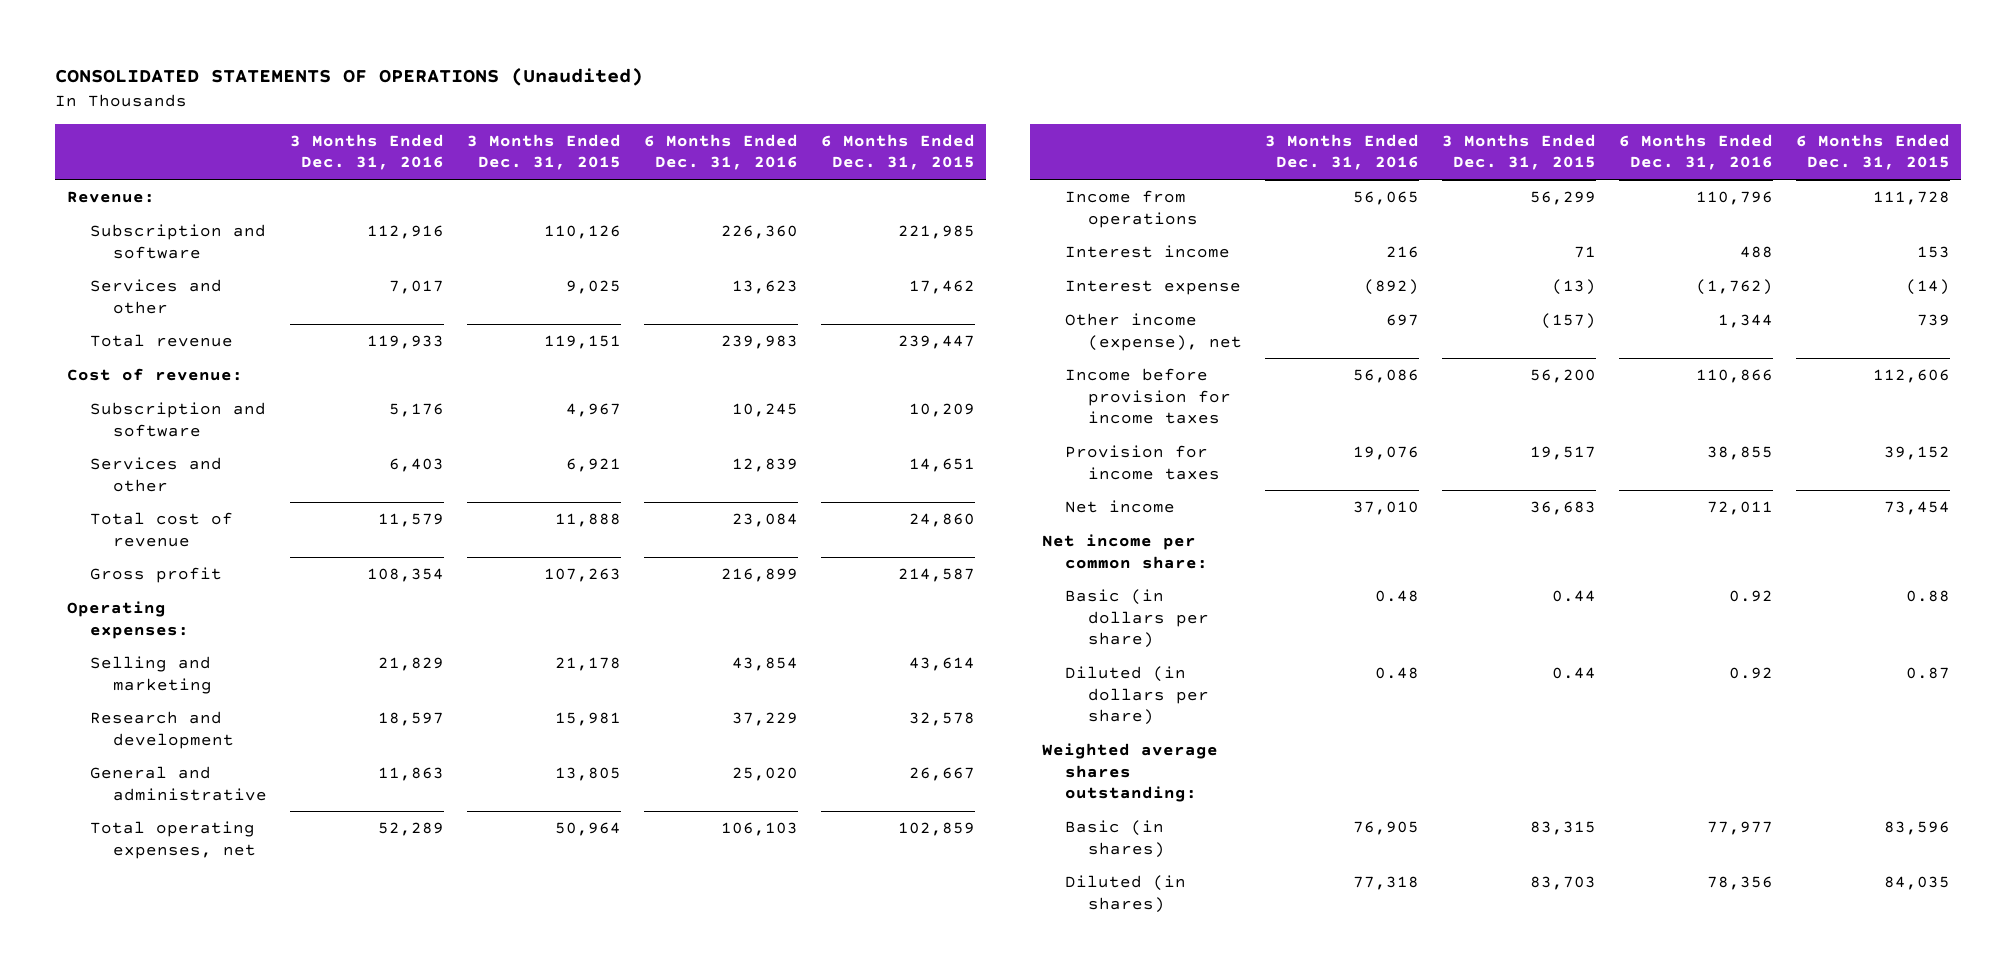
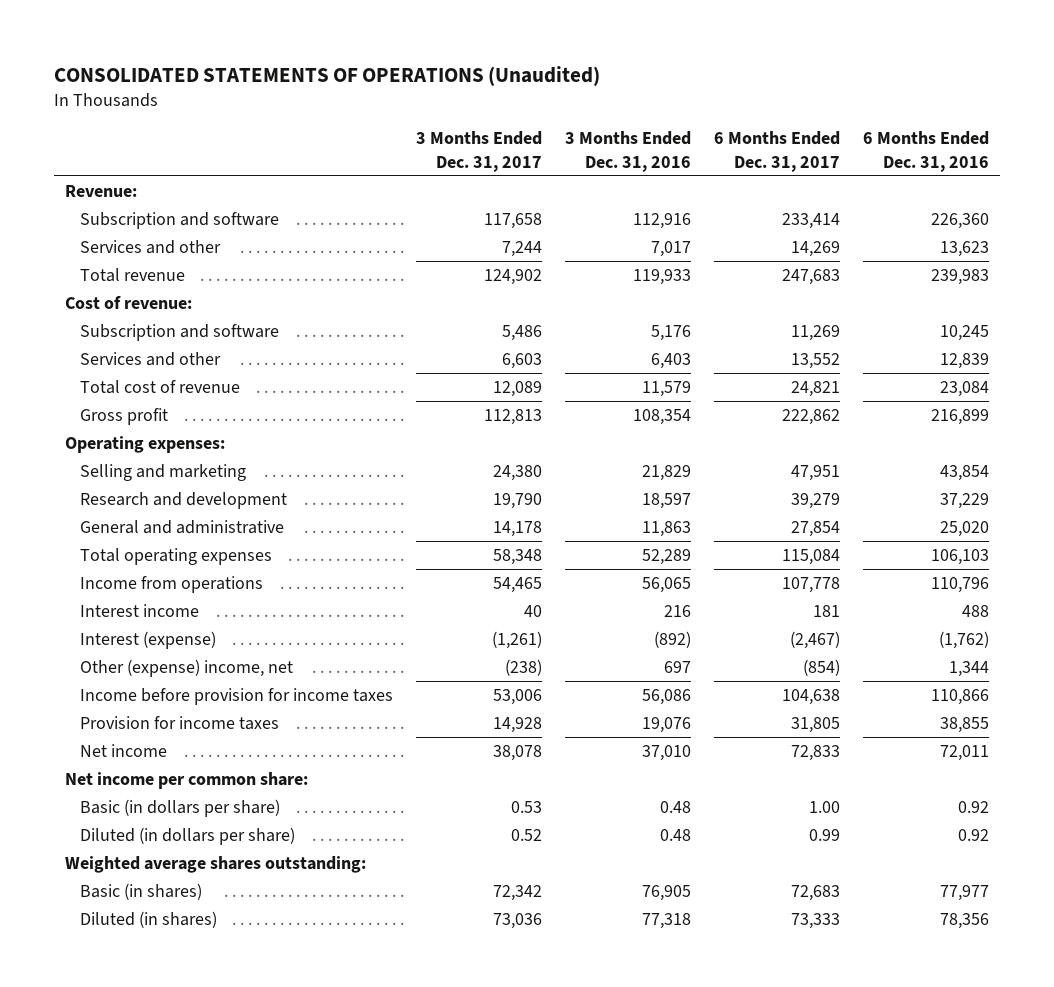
[466,133,621,171] 3 Months Ended Dec. 31, 2015 -> none
[820,133,975,171] 6 Months Ended Dec. 31, 2015 -> none
none -> [415,131,542,172] 3 Months Ended Dec. 31, 2017
none -> [713,131,840,172] 6 Months Ended Dec. 31, 2017
[89,821,256,859] Total operating expenses, net -> [79,548,272,566] Total operating expenses
[1064,280,1241,296] Interest expense -> [79,631,216,650] Interest (expense)
[1064,313,1242,351] Other income (expense), net -> [79,659,293,678] Other (expense) income, net

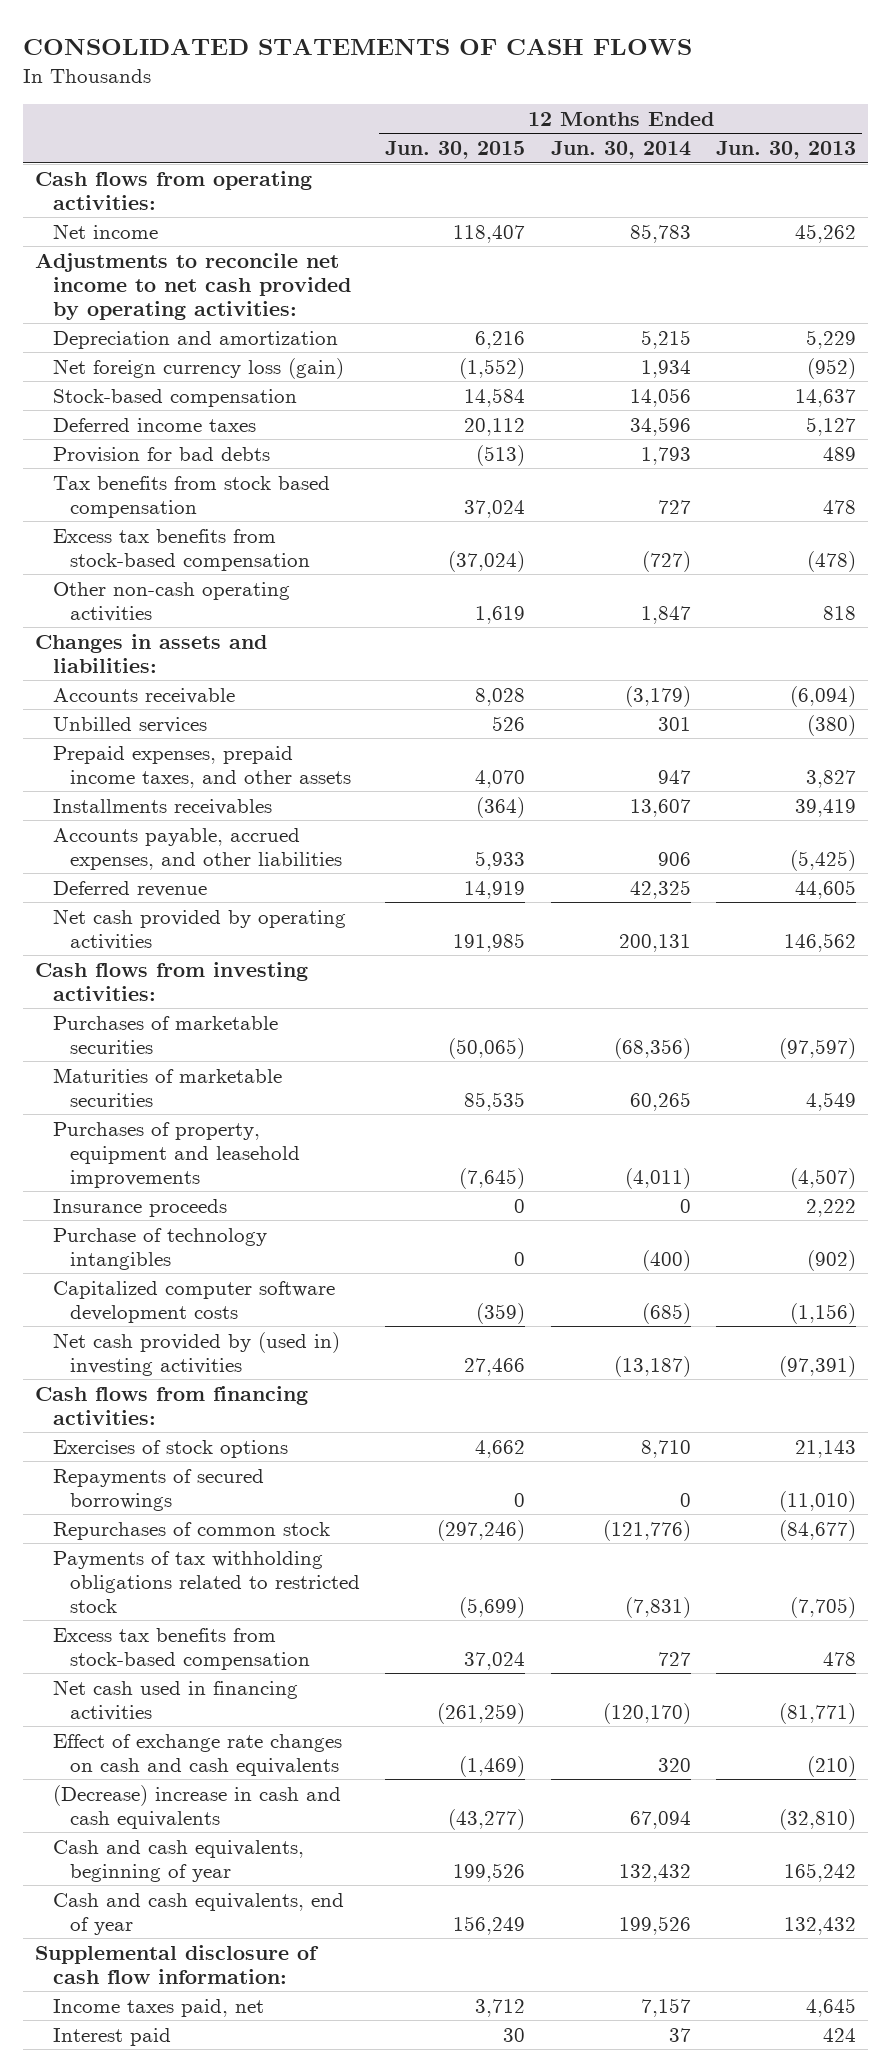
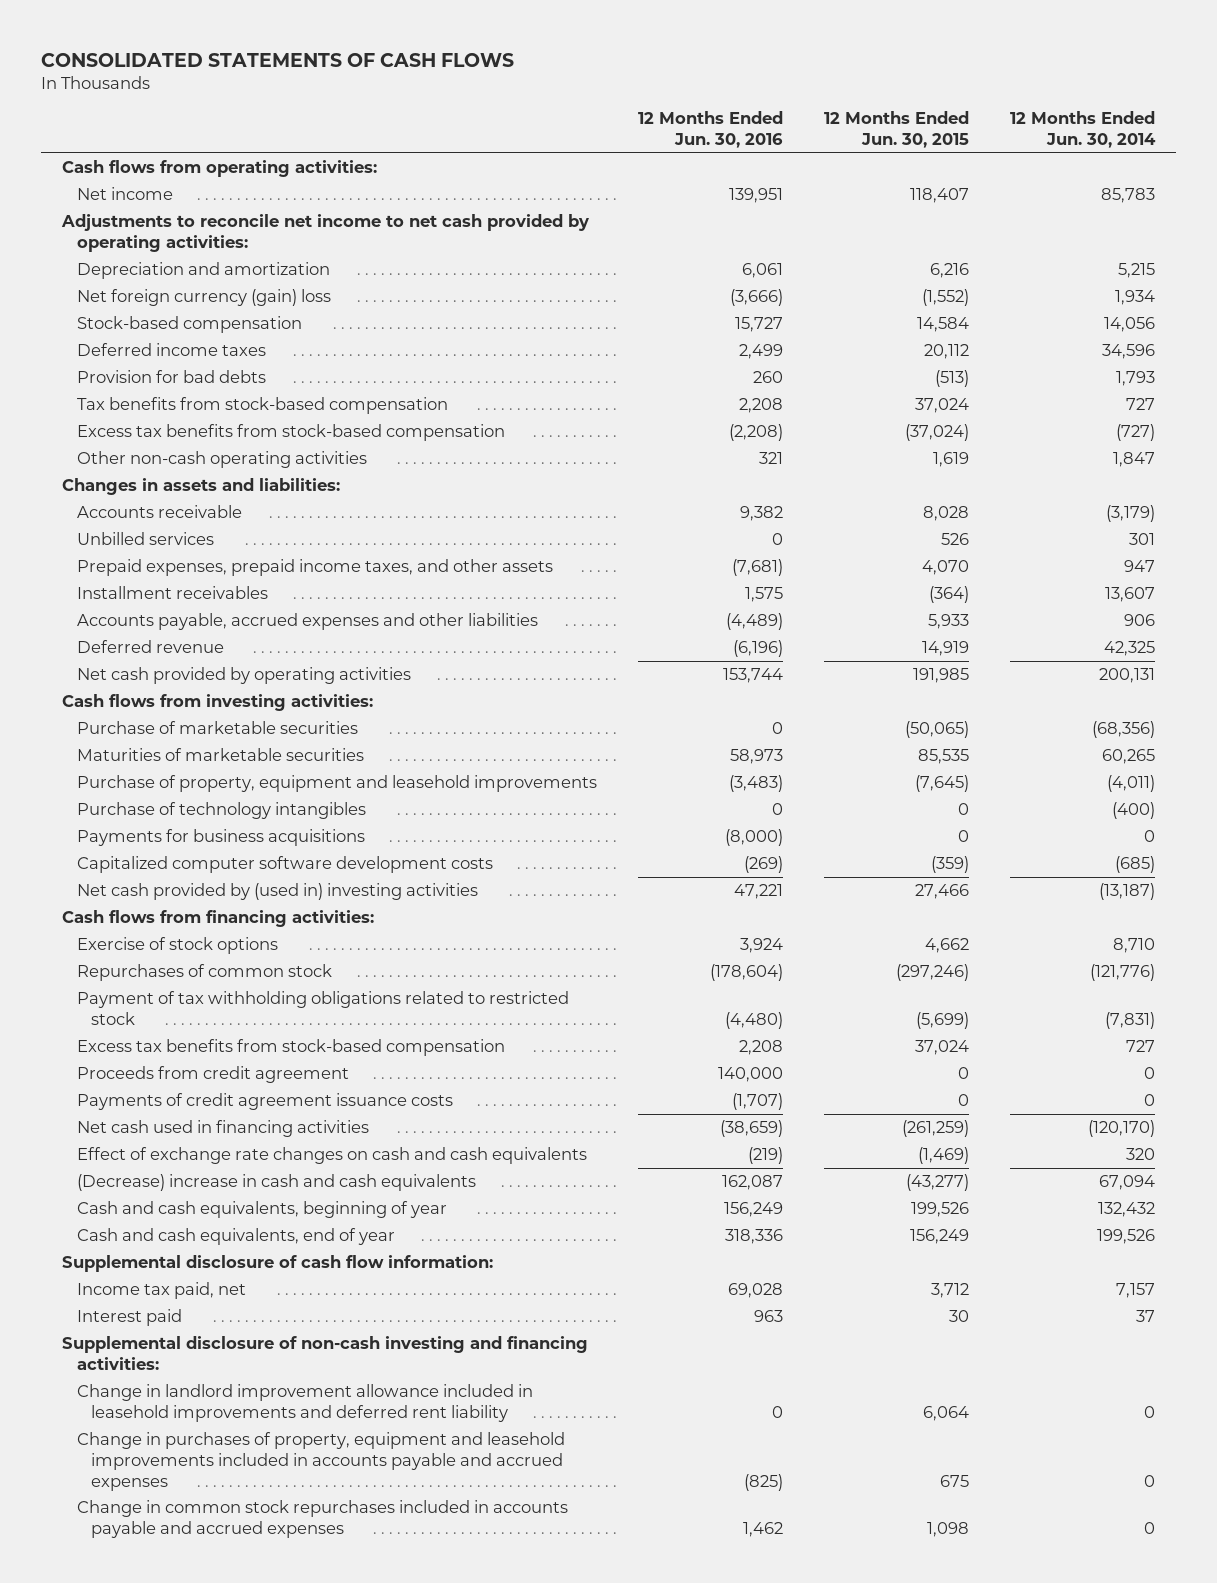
[715,141,856,160] Jun. 30, 2013 -> none
none -> [637,111,783,148] 12 Months Ended Jun. 30, 2016
[52,357,344,379] Net foreign currency loss (gain) -> [76,289,331,307] Net foreign currency (gain) loss
[52,475,330,518] Tax benefits from stock based compensation -> [76,397,448,415] Tax benefits from stock-based compensation
[52,798,272,815] Installments receivables -> [76,586,268,600] Installment receivables
[52,827,342,870] Accounts payable, accrued expenses, and other liabilities -> [76,613,538,631] Accounts payable, accrued expenses and other liabilities
[52,1015,278,1054] Purchases of marketable securities -> [76,721,358,735] Purchase of marketable securities
[52,1198,227,1217] Insurance proceeds -> none
[52,1121,300,1188] Purchases of property, equipment and leasehold improvements -> [76,775,597,793] Purchase of property, equipment and leasehold improvements
none -> [76,829,365,847] Payments for business acquisitions
[52,1468,264,1511] Repayments of secured borrowings -> none
[52,1439,288,1458] Exercises of stock options -> [76,937,278,955] Exercise of stock options
[52,1550,360,1613] Payments of tax withholding obligations related to restricted stock -> [76,991,569,1025] Payment of tax withholding obligations related to restricted stock
none -> [76,1066,349,1084] Proceeds from credit agreement
none -> [76,1093,453,1111] Payments of credit agreement issuance costs
[52,1998,264,2017] Income taxes paid, net -> [76,1282,246,1300] Income tax paid, net
none -> [62,1336,589,1370] Supplemental disclosure of non-cash investing and financing activities:
none -> [76,1384,533,1422] Change in landlord improvement allowance included in leasehold improvements and deferred rent liability
none -> [76,1432,565,1491] Change in purchases of property, equipment and leasehold improvements included in accounts payable and accrued expenses
none -> [76,1500,568,1538] Change in common stock repurchases included in accounts payable and accrued expenses

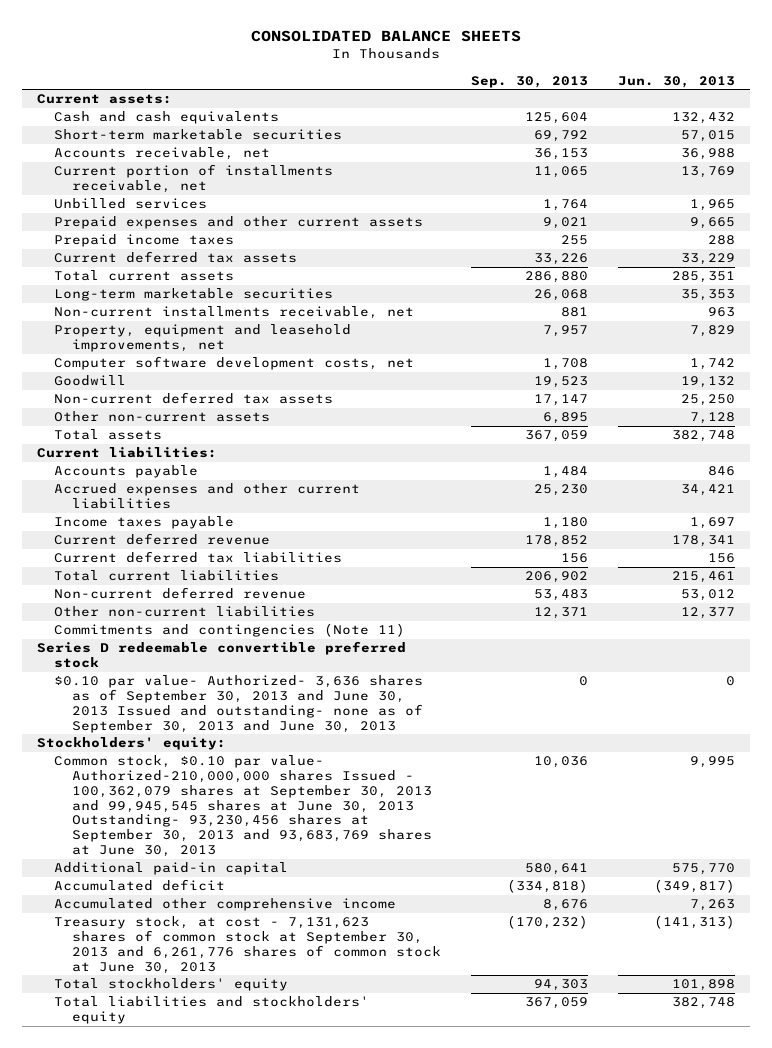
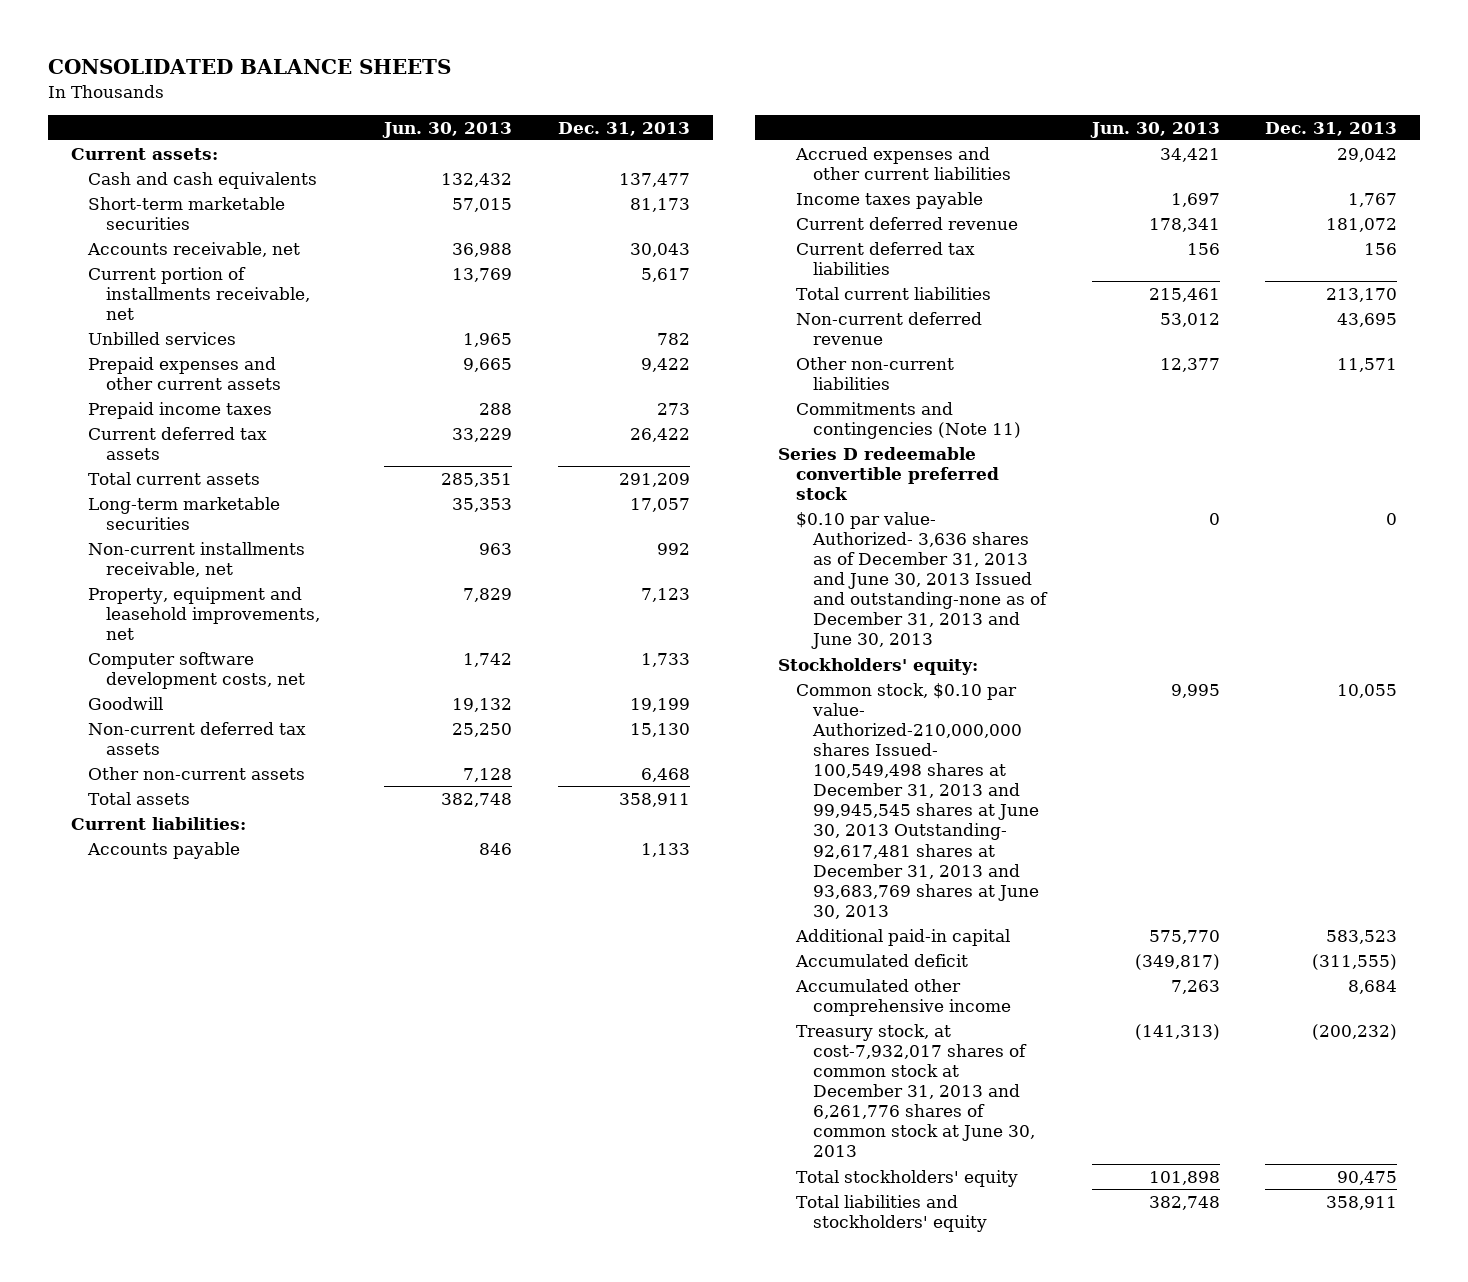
[470,75,588,88] Sep. 30, 2013 -> none
none -> [557,121,690,136] Dec. 31, 2013
[54,675,424,733] $0.10 par value- Authorized- 3,636 shares as of September 30, 2013 and June 30, 2013 Issued and outstanding- none as of September 30, 2013 and June 30, 2013 -> [795,511,1049,650] $0.10 par value- Authorized- 3,636 shares as of December 31, 2013 and June 30, 2013 Issued and outstanding-none as of December 31, 2013 and June 30, 2013
[54,755,432,857] Common stock, $0.10 par value- Authorized-210,000,000 shares Issued - 100,362,079 shares at September 30, 2013 and 99,945,545 shares at June 30, 2013 Outstanding- 93,230,456 shares at September 30, 2013 and 93,683,769 shares at June 30, 2013 -> [795,682,1040,919] Common stock, $0.10 par value- Authorized-210,000,000 shares Issued- 100,549,498 shares at December 31, 2013 and 99,945,545 shares at June 30, 2013 Outstanding- 92,617,481 shares at December 31, 2013 and 93,683,769 shares at June 30, 2013
[54,916,441,974] Treasury stock, at cost - 7,131,623 shares of common stock at September 30, 2013 and 6,261,776 shares of common stock at June 30, 2013 -> [795,1023,1036,1158] Treasury stock, at cost-7,932,017 shares of common stock at December 31, 2013 and 6,261,776 shares of common stock at June 30, 2013

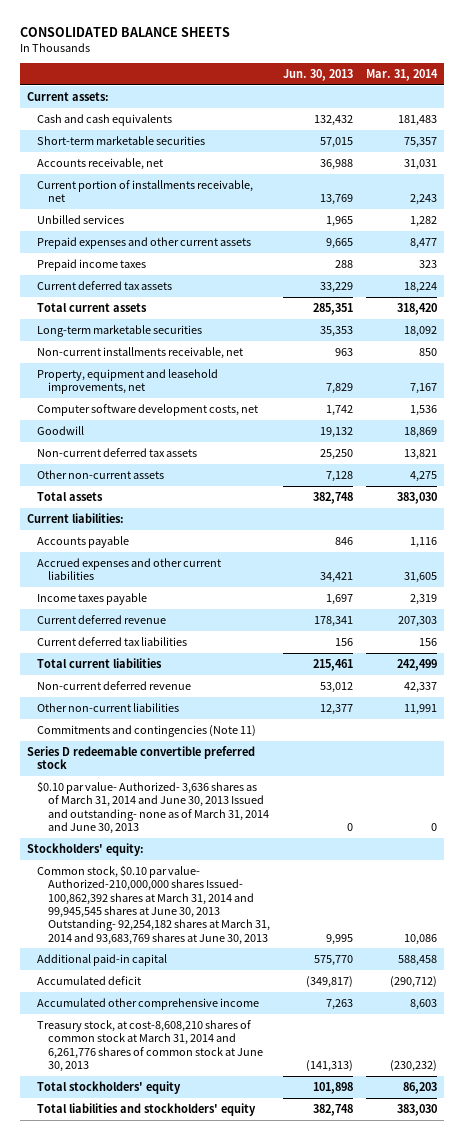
[557,121,690,136] Dec. 31, 2013 -> none
none -> [366,69,439,82] Mar. 31, 2014
[795,511,1049,650] $0.10 par value- Authorized- 3,636 shares as of December 31, 2013 and June 30, 2013 Issued and outstanding-none as of December 31, 2013 and June 30, 2013 -> [37,780,269,834] $0.10 par value- Authorized- 3,636 shares as of March 31, 2014 and June 30, 2013 Issued and outstanding- none as of March 31, 2014 and June 30, 2013
[795,682,1040,919] Common stock, $0.10 par value- Authorized-210,000,000 shares Issued- 100,549,498 shares at December 31, 2013 and 99,945,545 shares at June 30, 2013 Outstanding- 92,617,481 shares at December 31, 2013 and 93,683,769 shares at June 30, 2013 -> [37,864,270,945] Common stock, $0.10 par value- Authorized-210,000,000 shares Issued- 100,862,392 shares at March 31, 2014 and 99,945,545 shares at June 30, 2013 Outstanding- 92,254,182 shares at March 31, 2014 and 93,683,769 shares at June 30, 2013
[795,1023,1036,1158] Treasury stock, at cost-7,932,017 shares of common stock at December 31, 2013 and 6,261,776 shares of common stock at June 30, 2013 -> [37,1019,263,1072] Treasury stock, at cost-8,608,210 shares of common stock at March 31, 2014 and 6,261,776 shares of common stock at June 30, 2013

